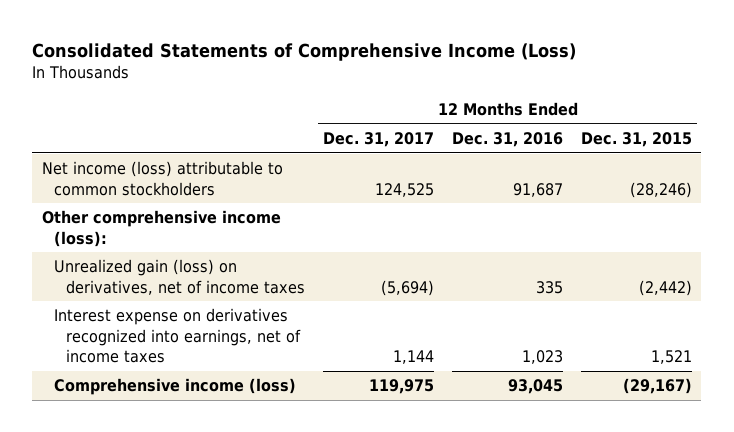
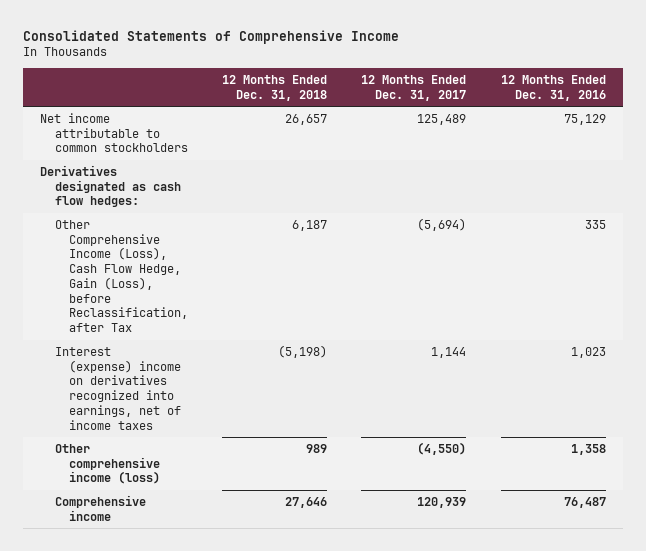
[32,43,577,62] Consolidated Statements of Comprehensive Income (Loss) -> [23,29,400,44] Consolidated Statements of Comprehensive Income
[581,131,693,147] Dec. 31, 2015 -> none
none -> [222,74,328,101] 12 Months Ended Dec. 31, 2018
[41,161,283,196] Net income (loss) attributable to common stockholders -> [40,112,188,153] Net income attributable to common stockholders
[374,182,434,197] 124,525 -> [417,113,467,125] 125,489
[513,182,564,197] 91,687 -> [563,113,606,125] 75,129
[41,210,281,247] Other comprehensive income (loss): -> [40,164,181,208] Derivatives designated as cash flow hedges:
[53,259,305,295] Unrealized gain (loss) on derivatives, net of income taxes -> [54,219,188,333] Other Comprehensive Income (Loss), Cash Flow Hedge, Gain (Loss), before Reclassification, after Tax
[53,308,301,363] Interest expense on derivatives recognized into earnings, net of income taxes -> [54,346,181,430] Interest (expense) income on derivatives recognized into earnings, net of income taxes
none -> [54,443,160,485] Other comprehensive income (loss)
[53,378,296,396] Comprehensive income (loss) -> [54,494,146,521] Comprehensive income
[368,379,434,395] 119,975 -> [417,496,467,508] 120,939
[508,379,564,395] 93,045 -> [563,496,606,508] 76,487

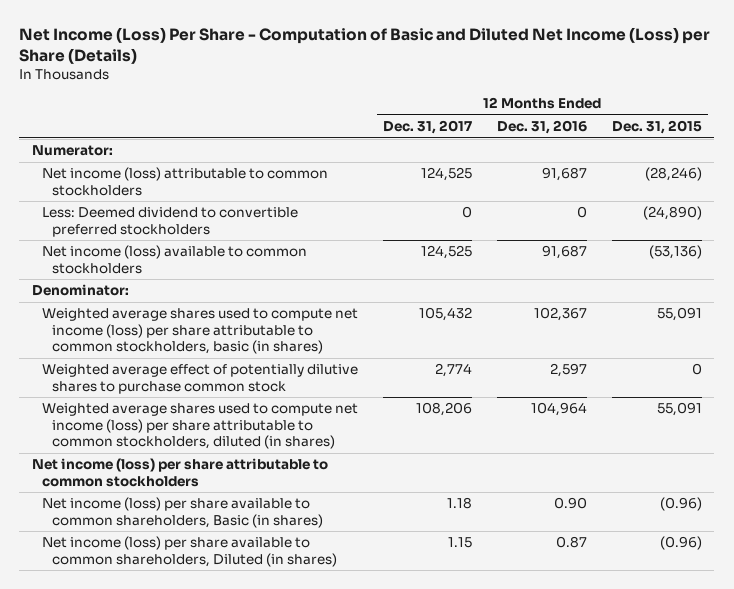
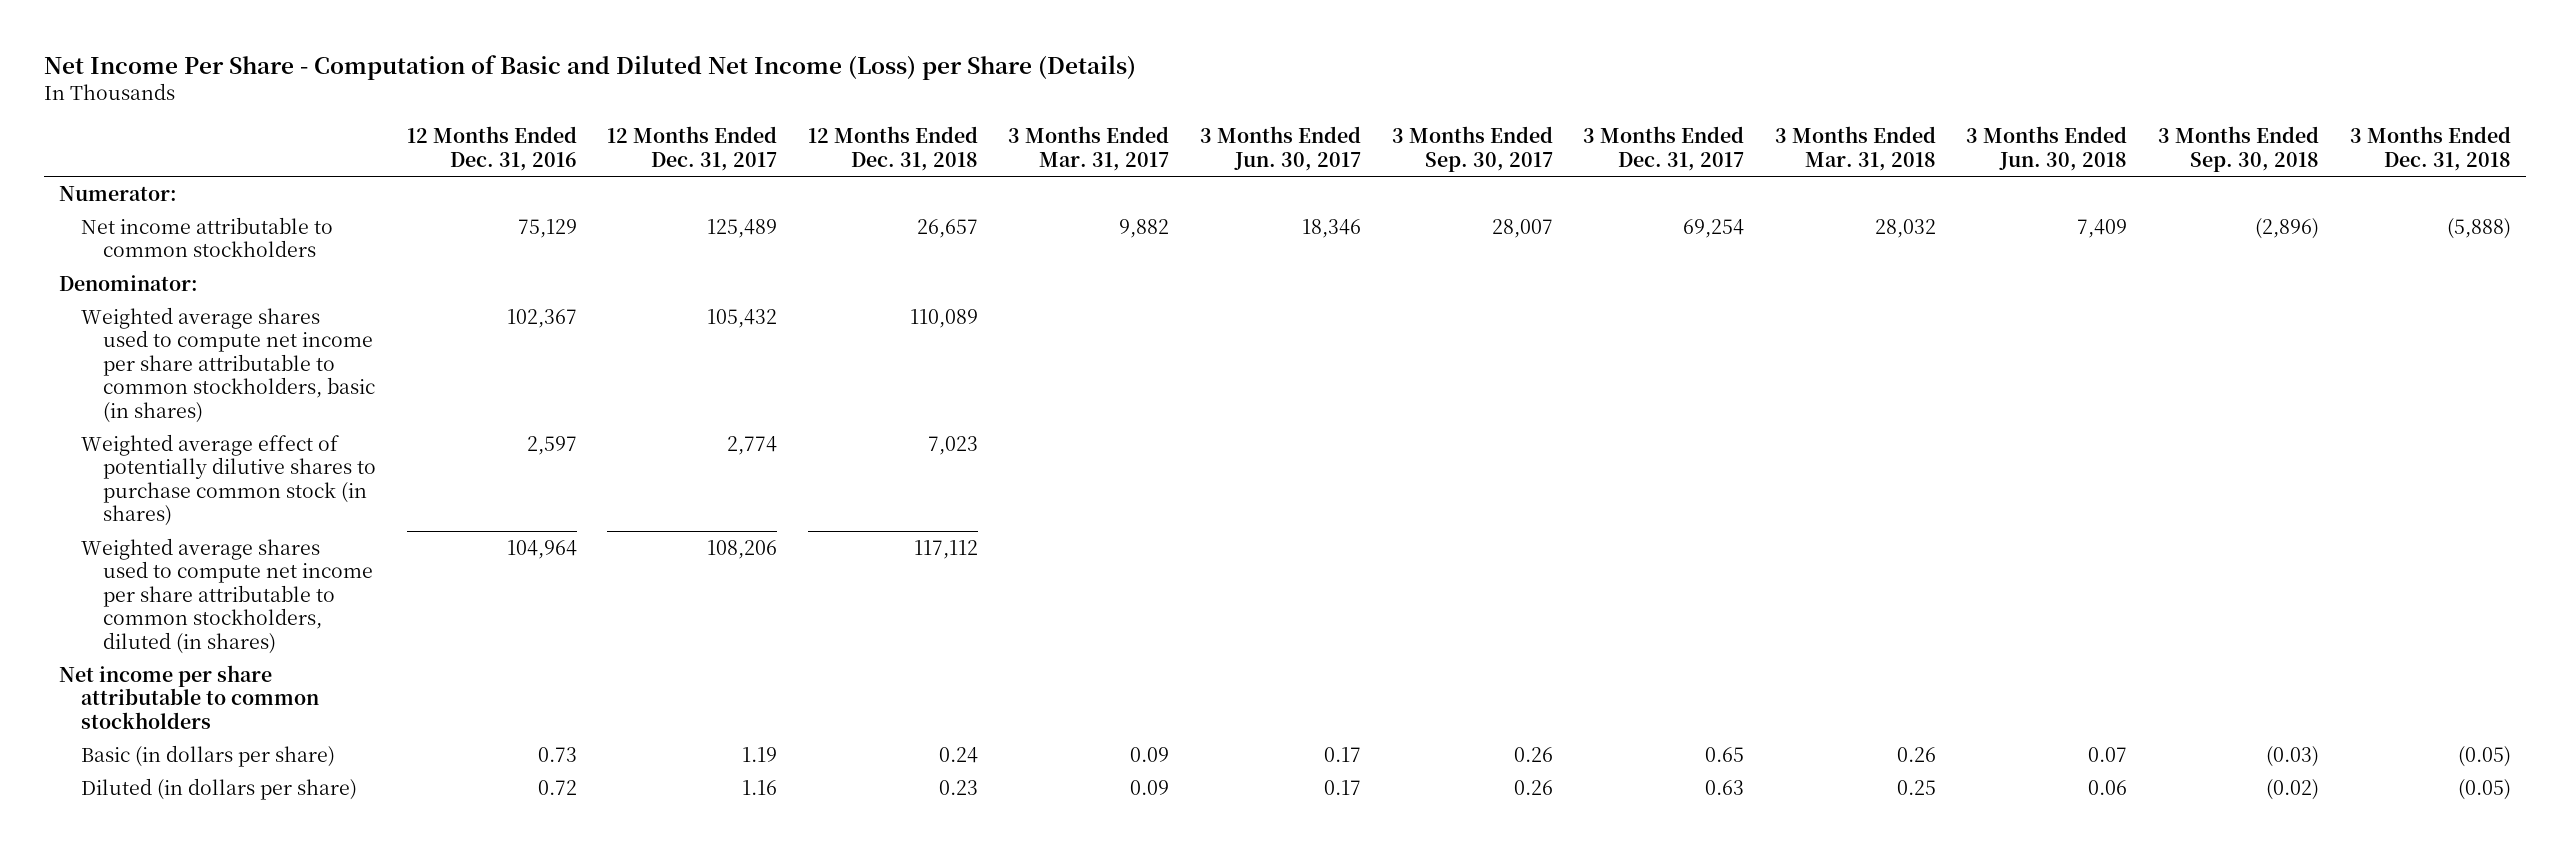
[19,27,711,64] Net Income (Loss) Per Share - Computation of Basic and Diluted Net Income (Loss) per Share (Details) -> [43,54,1136,80] Net Income Per Share - Computation of Basic and Diluted Net Income (Loss) per Share (Details)
[611,120,702,135] Dec. 31, 2015 -> none
none -> [807,126,978,171] 12 Months Ended Dec. 31, 2018
none -> [1008,126,1170,171] 3 Months Ended Mar. 31, 2017
none -> [1200,126,1362,171] 3 Months Ended Jun. 30, 2017
none -> [1391,126,1553,172] 3 Months Ended Sep. 30, 2017
none -> [1583,126,1745,171] 3 Months Ended Dec. 31, 2017
none -> [1774,126,1936,171] 3 Months Ended Mar. 31, 2018
none -> [1966,126,2128,171] 3 Months Ended Jun. 30, 2018
none -> [2157,126,2319,172] 3 Months Ended Sep. 30, 2018
none -> [2349,126,2511,171] 3 Months Ended Dec. 31, 2018
[41,207,298,237] Less: Deemed dividend to convertible preferred stockholders -> none
[41,245,307,274] Net income (loss) available to common stockholders -> none
[41,167,328,196] Net income (loss) attributable to common stockholders -> [80,216,333,258] Net income attributable to common stockholders
[420,167,472,182] 124,525 -> [707,218,778,238] 125,489
[541,167,587,182] 91,687 -> [517,218,577,238] 75,129
[41,308,358,355] Weighted average shares used to compute net income (loss) per share attributable to common stockholders, basic (in shares) -> [80,306,376,423] Weighted average shares used to compute net income per share attributable to common stockholders, basic (in shares)
[41,364,358,394] Weighted average effect of potentially dilutive shares to purchase common stock -> [80,433,377,527] Weighted average effect of potentially dilutive shares to purchase common stock (in shares)
[41,403,358,450] Weighted average shares used to compute net income (loss) per share attributable to common stockholders, diluted (in shares) -> [80,537,374,654] Weighted average shares used to compute net income per share attributable to common stockholders, diluted (in shares)
[31,458,328,487] Net income (loss) per share attributable to common stockholders -> [58,664,319,729] Net income per share attributable to common stockholders
[41,497,323,528] Net income (loss) per share available to common shareholders, Basic (in shares) -> [80,744,335,767] Basic (in dollars per share)
[446,497,472,510] 1.18 -> [742,746,778,762] 1.19
[553,497,587,510] 0.90 -> [537,746,577,762] 0.73
[41,536,337,567] Net income (loss) per share available to common shareholders, Diluted (in shares) -> [80,777,357,800] Diluted (in dollars per share)
[447,537,472,549] 1.15 -> [742,779,778,795] 1.16
[555,536,587,549] 0.87 -> [537,779,577,795] 0.72

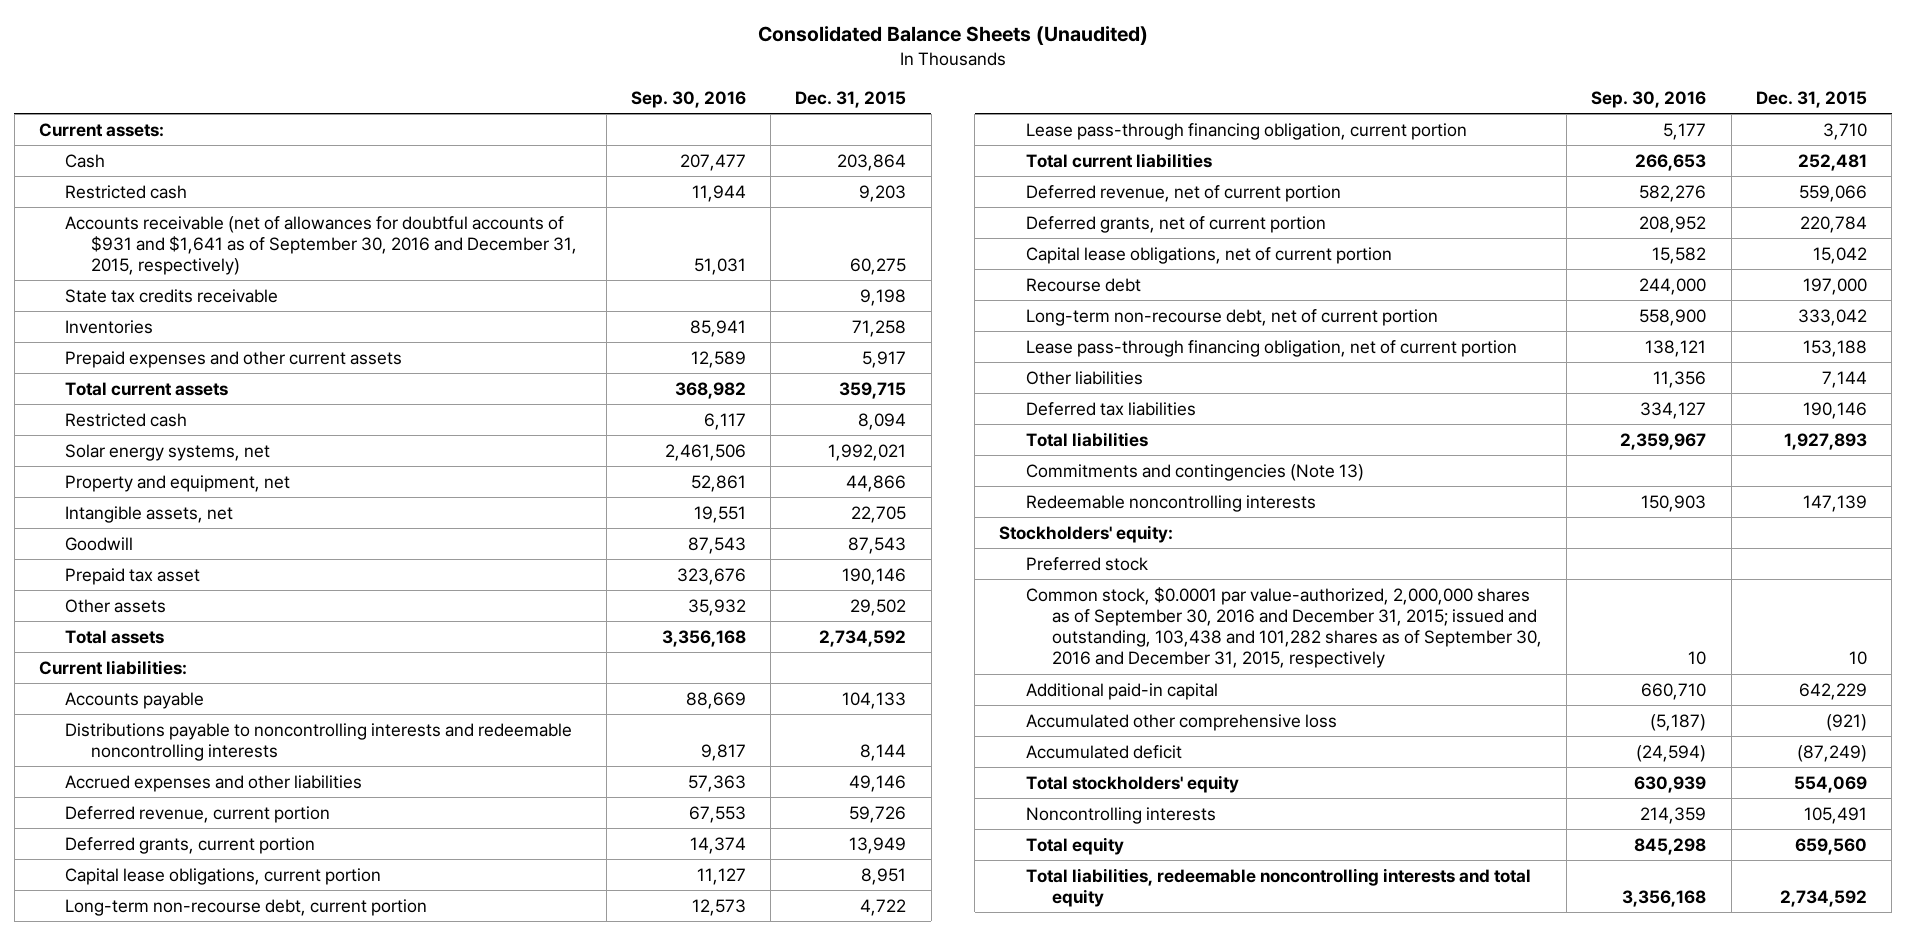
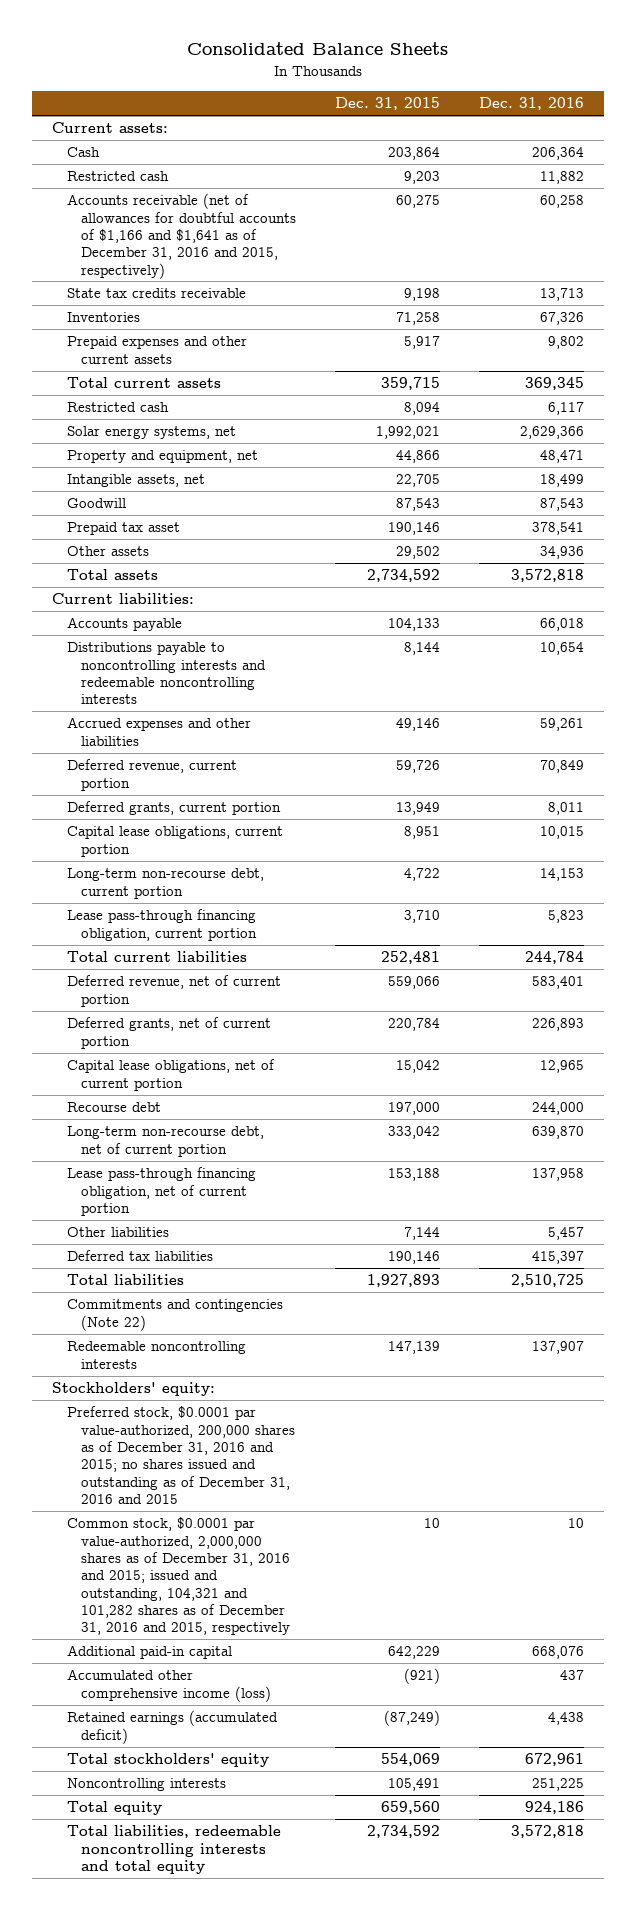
[757,26,1148,46] Consolidated Balance Sheets (Unaudited) -> [187,42,449,56] Consolidated Balance Sheets
[630,90,746,108] Sep. 30, 2016 -> none
none -> [479,97,585,111] Dec. 31, 2016
[65,215,578,276] Accounts receivable (net of allowances for doubtful accounts of $931 and $1,641 as of September 30, 2016 and December 31, 2015, respectively) -> [66,193,297,279] Accounts receivable (net of allowances for doubtful accounts of $1,166 and $1,641 as of December 31, 2016 and 2015, respectively)
[1025,463,1364,481] Commitments and contingencies (Note 13) -> [66,1299,283,1331] Commitments and contingencies (Note 22)
[1025,556,1148,571] Preferred stock -> [66,1406,296,1504] Preferred stock, $0.0001 par value-authorized, 200,000 shares as of December 31, 2016 and 2015; no shares issued and outstanding as of December 31, 2016 and 2015
[1025,586,1542,669] Common stock, $0.0001 par value-authorized, 2,000,000 shares as of September 30, 2016 and December 31, 2015; issued and outstanding, 103,438 and 101,282 shares as of September 30, 2016 and December 31, 2015, respectively -> [66,1517,291,1636] Common stock, $0.0001 par value-authorized, 2,000,000 shares as of December 31, 2016 and 2015; issued and outstanding, 104,321 and 101,282 shares as of December 31, 2016 and 2015, respectively
[1025,713,1337,731] Accumulated other comprehensive loss -> [66,1669,272,1702] Accumulated other comprehensive income (loss)
[1025,744,1182,759] Accumulated deficit -> [66,1710,278,1744] Retained earnings (accumulated deficit)

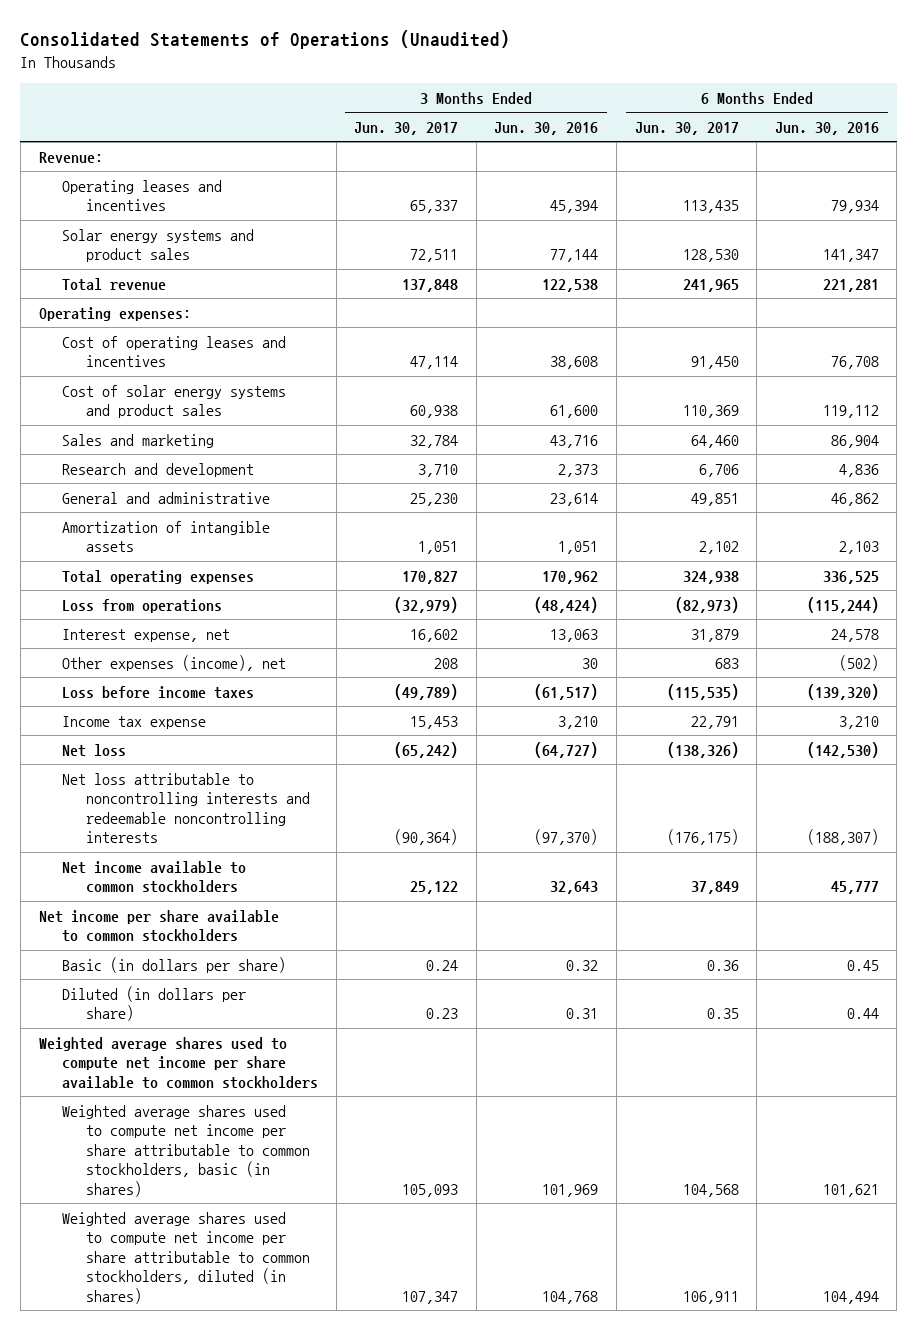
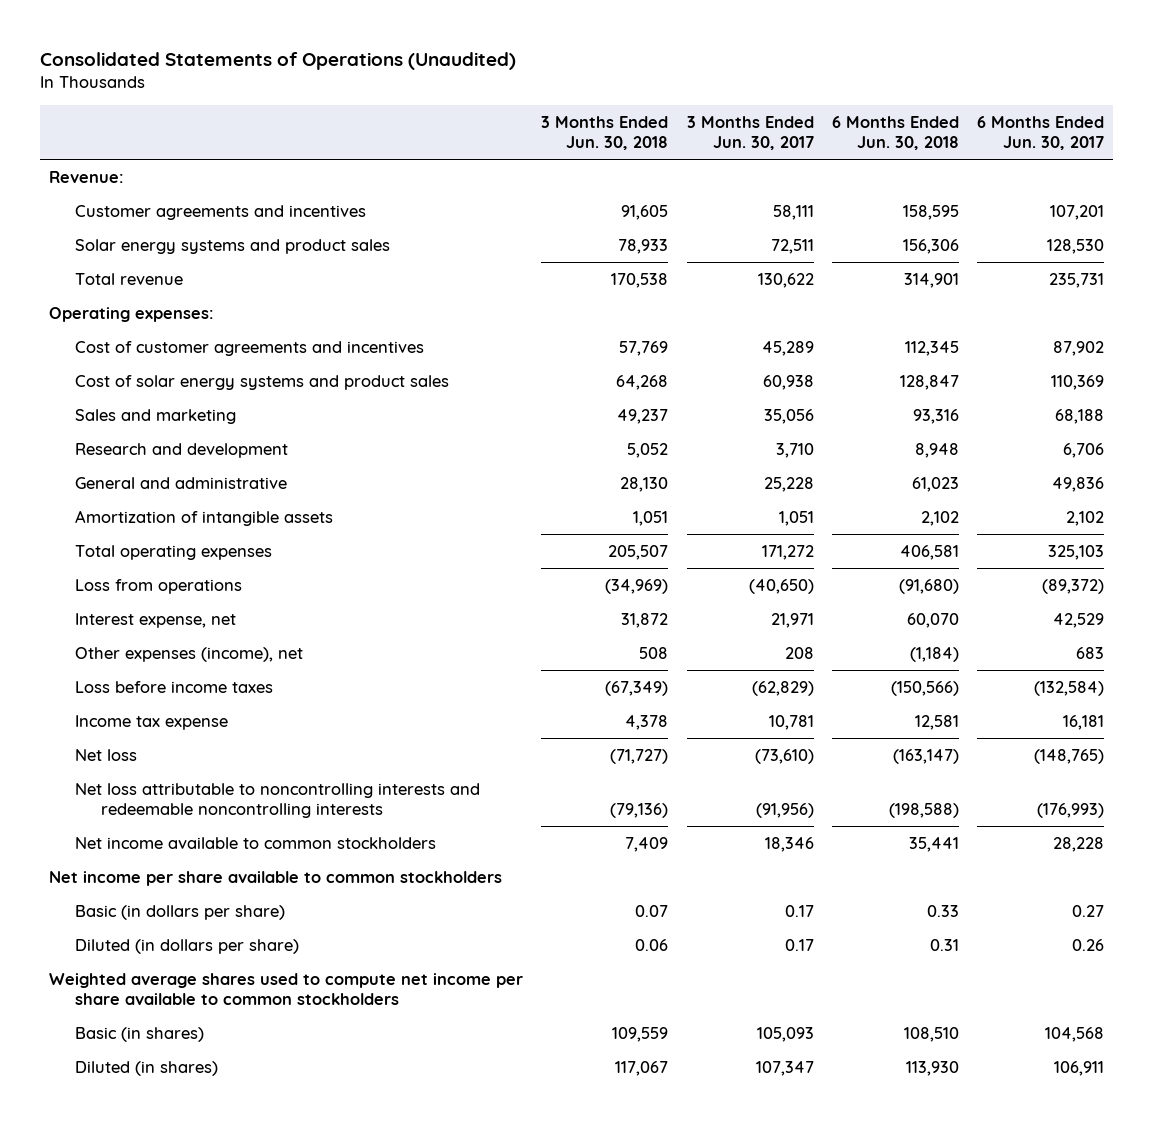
[494,121,599,135] Jun. 30, 2016 -> none
[774,121,879,135] Jun. 30, 2016 -> none
none -> [541,115,669,151] 3 Months Ended Jun. 30, 2018
none -> [831,115,959,151] 6 Months Ended Jun. 30, 2018
[62,179,223,212] Operating leases and incentives -> [75,204,367,220] Customer agreements and incentives
[410,200,459,214] 65,337 -> [772,204,814,220] 58,111
[682,200,739,214] 113,435 -> [1049,204,1104,220] 107,201
[402,278,459,292] 137,848 -> [757,272,814,288] 130,622
[682,278,739,292] 241,965 -> [1048,272,1104,288] 235,731
[62,335,287,368] Cost of operating leases and incentives -> [75,340,425,356] Cost of customer agreements and incentives
[410,356,459,370] 47,114 -> [761,340,814,356] 45,289
[690,356,739,370] 91,450 -> [1052,340,1104,356] 87,902
[410,434,459,448] 32,784 -> [763,408,814,424] 35,056
[690,434,739,448] 64,460 -> [1054,408,1104,424] 68,188
[410,492,459,506] 25,230 -> [763,476,814,492] 25,228
[690,492,739,506] 49,851 -> [1051,476,1104,492] 49,836
[402,570,459,584] 170,827 -> [761,544,814,560] 171,272
[682,570,739,584] 324,938 -> [1047,544,1104,560] 325,103
[394,596,459,613] (32,979) -> [748,578,814,594] (40,650)
[674,596,739,613] (82,973) -> [1041,578,1104,594] (89,372)
[410,628,459,642] 16,602 -> [770,612,814,628] 21,971
[690,628,739,642] 31,879 -> [1052,612,1104,628] 42,529
[394,683,459,700] (49,789) -> [751,680,814,696] (62,829)
[666,683,739,700] (115,535) -> [1033,680,1104,696] (132,584)
[410,715,459,729] 15,453 -> [768,714,814,730] 10,781
[690,715,739,729] 22,791 -> [1062,714,1104,730] 16,181
[394,741,459,758] (65,242) -> [754,748,814,764] (73,610)
[666,741,739,758] (138,326) -> [1033,748,1104,764] (148,765)
[394,829,459,846] (90,364) -> [755,803,814,819] (91,956)
[666,829,739,846] (176,175) -> [1036,803,1104,819] (176,993)
[410,881,459,895] 25,122 -> [764,836,814,852] 18,346
[690,881,739,895] 37,849 -> [1052,836,1104,852] 28,228
[426,959,459,971] 0.24 -> [784,904,814,917] 0.17
[706,959,739,971] 0.36 -> [1071,904,1104,917] 0.27
[426,1008,459,1020] 0.23 -> [784,938,814,951] 0.17
[706,1008,739,1020] 0.35 -> [1071,938,1104,951] 0.26
[62,1104,310,1197] Weighted average shares used to compute net income per share attributable to common stockholders, basic (in shares) -> [75,1026,205,1042] Basic (in shares)
[62,1211,310,1304] Weighted average shares used to compute net income per share attributable to common stockholders, diluted (in shares) -> [75,1060,219,1076] Diluted (in shares)

